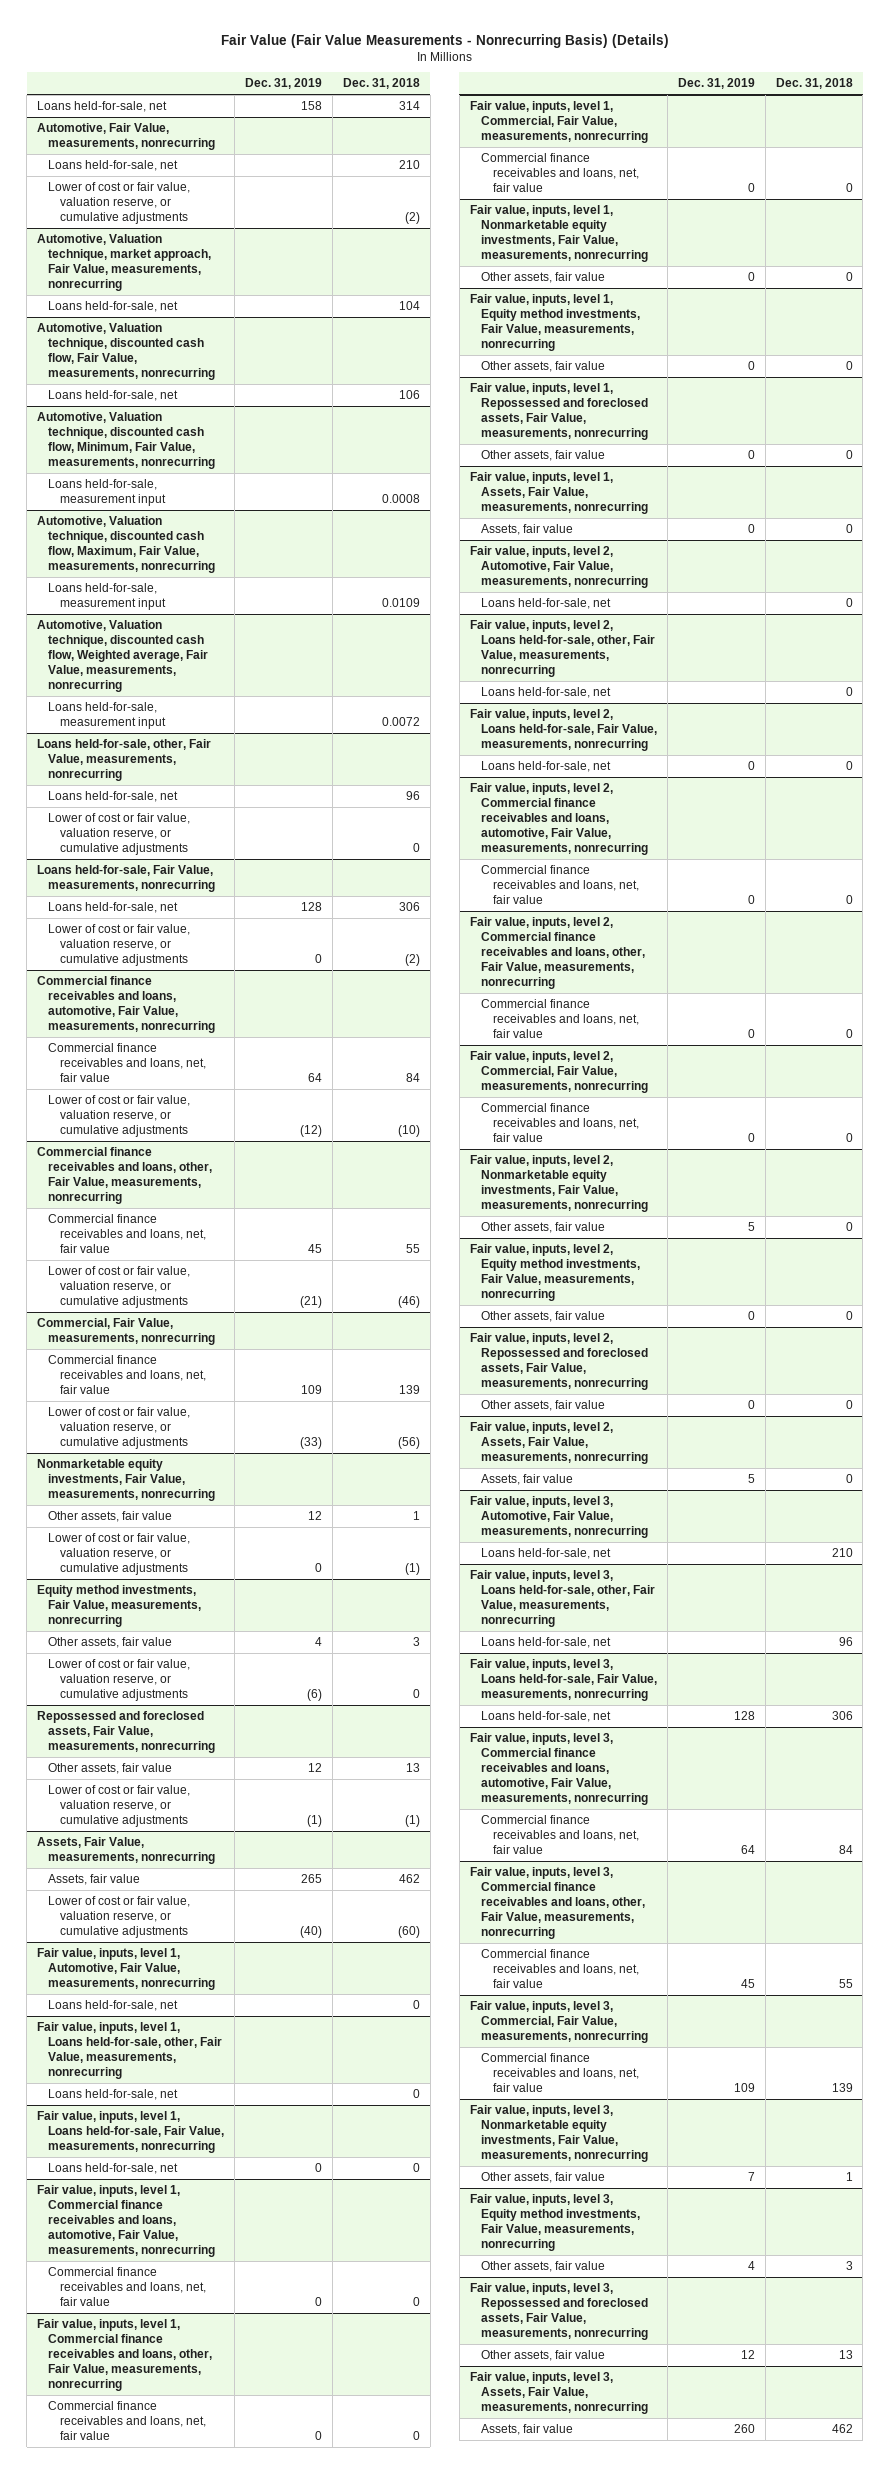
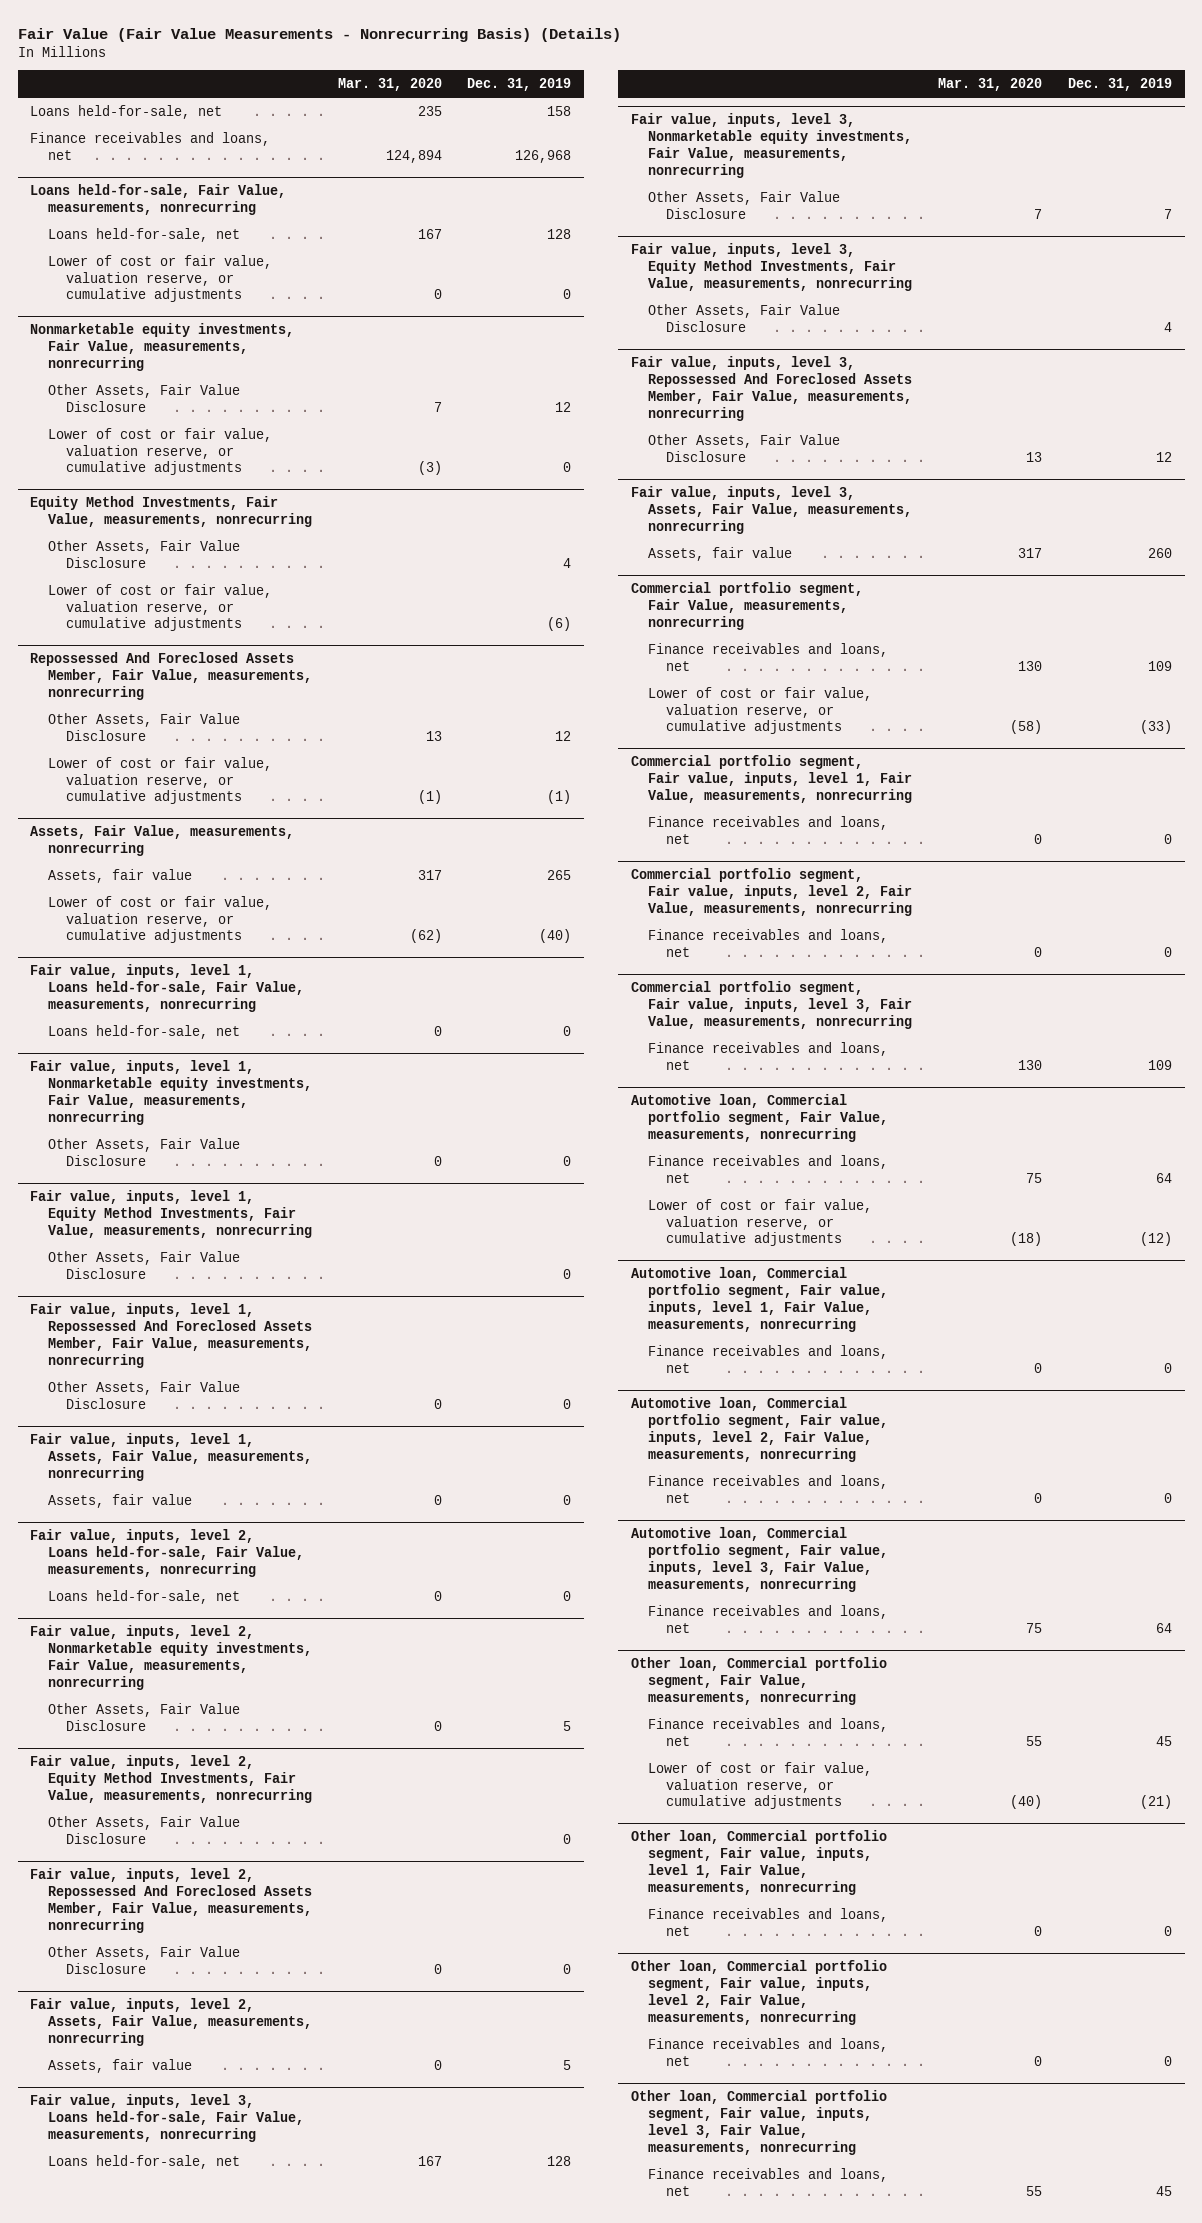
[342,78,420,90] Dec. 31, 2018 -> none
none -> [337,78,442,92] Mar. 31, 2020
[36,122,216,150] Automotive, Fair Value, measurements, nonrecurring -> none
[48,159,179,171] Loans held-for-sale, net -> none
[48,181,191,225] Lower of cost or fair value, valuation reserve, or cumulative adjustments -> none
[36,233,212,292] Automotive, Valuation technique, market approach, Fair Value, measurements, nonrecurring -> none
[48,300,179,312] Loans held-for-sale, net -> none
[36,322,216,381] Automotive, Valuation technique, discounted cash flow, Fair Value, measurements, nonrecurring -> none
[48,389,179,401] Loans held-for-sale, net -> none
[36,411,216,470] Automotive, Valuation technique, discounted cash flow, Minimum, Fair Value, measurements, nonrecurring -> none
[48,478,166,506] Loans held-for-sale, measurement input -> none
[36,515,216,574] Automotive, Valuation technique, discounted cash flow, Maximum, Fair Value, measurements, nonrecurring -> none
[48,582,166,610] Loans held-for-sale, measurement input -> none
[36,619,209,693] Automotive, Valuation technique, discounted cash flow, Weighted average, Fair Value, measurements, nonrecurring -> none
[48,701,166,729] Loans held-for-sale, measurement input -> none
[36,738,211,782] Loans held-for-sale, other, Fair Value, measurements, nonrecurring -> none
[48,790,179,802] Loans held-for-sale, net -> none
[48,812,191,856] Lower of cost or fair value, valuation reserve, or cumulative adjustments -> none
none -> [30,131,271,160] Finance receivables and loans, net
[36,975,216,1034] Commercial finance receivables and loans, automotive, Fair Value, measurements, nonrecurring -> none
[48,1042,206,1083] Commercial finance receivables and loans, net, fair value -> none
[48,1094,191,1138] Lower of cost or fair value, valuation reserve, or cumulative adjustments -> none
[36,1146,213,1205] Commercial finance receivables and loans, other, Fair Value, measurements, nonrecurring -> none
[48,1213,206,1254] Commercial finance receivables and loans, net, fair value -> none
[48,1265,191,1309] Lower of cost or fair value, valuation reserve, or cumulative adjustments -> none
[36,1317,216,1345] Commercial, Fair Value, measurements, nonrecurring -> none
[48,1354,206,1395] Commercial finance receivables and loans, net, fair value -> none
[48,1406,191,1450] Lower of cost or fair value, valuation reserve, or cumulative adjustments -> none
[48,1510,173,1522] Other assets, fair value -> [47,383,240,412] Other Assets, Fair Value Disclosure
[36,1584,202,1628] Equity method investments, Fair Value, measurements, nonrecurring -> [30,496,312,528] Equity Method Investments, Fair Value, measurements, nonrecurring
[48,1636,173,1648] Other assets, fair value -> [47,539,240,568] Other Assets, Fair Value Disclosure
[36,1710,216,1754] Repossessed and foreclosed assets, Fair Value, measurements, nonrecurring -> [30,652,312,700] Repossessed And Foreclosed Assets Member, Fair Value, measurements, nonrecurring
[48,1762,173,1774] Other assets, fair value -> [47,712,240,741] Other Assets, Fair Value Disclosure
[36,1947,216,1991] Fair value, inputs, level 1, Automotive, Fair Value, measurements, nonrecurring -> none
[48,1999,179,2011] Loans held-for-sale, net -> none
[36,2021,223,2080] Fair value, inputs, level 1, Loans held-for-sale, other, Fair Value, measurements, nonrecurring -> none
[48,2088,179,2100] Loans held-for-sale, net -> none
[36,2184,216,2258] Fair value, inputs, level 1, Commercial finance receivables and loans, automotive, Fair Value, measurements, nonrecurring -> none
[48,2266,206,2307] Commercial finance receivables and loans, net, fair value -> none
[36,2318,213,2392] Fair value, inputs, level 1, Commercial finance receivables and loans, other, Fair Value, measurements, nonrecurring -> none
[48,2400,206,2441] Commercial finance receivables and loans, net, fair value -> none
[469,100,649,144] Fair value, inputs, level 1, Commercial, Fair Value, measurements, nonrecurring -> none
[481,152,639,193] Commercial finance receivables and loans, net, fair value -> none
[481,271,606,283] Other assets, fair value -> [47,1137,240,1166] Other Assets, Fair Value Disclosure
[469,293,641,352] Fair value, inputs, level 1, Equity method investments, Fair Value, measurements, nonrecurring -> [30,1190,312,1238] Fair value, inputs, level 1, Equity Method Investments, Fair Value, measurements, nonrecurring
[481,360,606,372] Other assets, fair value -> [47,1250,240,1279] Other Assets, Fair Value Disclosure
[469,382,649,441] Fair value, inputs, level 1, Repossessed and foreclosed assets, Fair Value, measurements, nonrecurring -> [30,1303,312,1368] Fair value, inputs, level 1, Repossessed And Foreclosed Assets Member, Fair Value, measurements, nonrecurring
[481,449,606,461] Other assets, fair value -> [47,1380,240,1409] Other Assets, Fair Value Disclosure
[469,545,649,589] Fair value, inputs, level 2, Automotive, Fair Value, measurements, nonrecurring -> none
[481,597,612,609] Loans held-for-sale, net -> none
[469,619,656,678] Fair value, inputs, level 2, Loans held-for-sale, other, Fair Value, measurements, nonrecurring -> none
[481,686,612,698] Loans held-for-sale, net -> none
[469,782,649,856] Fair value, inputs, level 2, Commercial finance receivables and loans, automotive, Fair Value, measurements, nonrecurring -> none
[481,864,639,905] Commercial finance receivables and loans, net, fair value -> none
[469,916,646,990] Fair value, inputs, level 2, Commercial finance receivables and loans, other, Fair Value, measurements, nonrecurring -> none
[481,998,639,1039] Commercial finance receivables and loans, net, fair value -> none
[469,1050,649,1094] Fair value, inputs, level 2, Commercial, Fair Value, measurements, nonrecurring -> none
[481,1102,639,1143] Commercial finance receivables and loans, net, fair value -> none
[481,1221,606,1233] Other assets, fair value -> [47,1702,240,1731] Other Assets, Fair Value Disclosure
[469,1243,641,1302] Fair value, inputs, level 2, Equity method investments, Fair Value, measurements, nonrecurring -> [30,1755,312,1803] Fair value, inputs, level 2, Equity Method Investments, Fair Value, measurements, nonrecurring
[481,1310,606,1322] Other assets, fair value -> [47,1815,240,1844] Other Assets, Fair Value Disclosure
[469,1332,649,1391] Fair value, inputs, level 2, Repossessed and foreclosed assets, Fair Value, measurements, nonrecurring -> [30,1868,312,1933] Fair value, inputs, level 2, Repossessed And Foreclosed Assets Member, Fair Value, measurements, nonrecurring
[481,1399,606,1411] Other assets, fair value -> [47,1945,240,1974] Other Assets, Fair Value Disclosure
[469,1495,649,1539] Fair value, inputs, level 3, Automotive, Fair Value, measurements, nonrecurring -> none
[481,1547,612,1559] Loans held-for-sale, net -> none
[469,1569,656,1628] Fair value, inputs, level 3, Loans held-for-sale, other, Fair Value, measurements, nonrecurring -> none
[481,1636,612,1648] Loans held-for-sale, net -> none
[469,1732,649,1806] Fair value, inputs, level 3, Commercial finance receivables and loans, automotive, Fair Value, measurements, nonrecurring -> none
[481,1814,639,1855] Commercial finance receivables and loans, net, fair value -> none
[469,1866,646,1940] Fair value, inputs, level 3, Commercial finance receivables and loans, other, Fair Value, measurements, nonrecurring -> none
[481,1948,639,1989] Commercial finance receivables and loans, net, fair value -> none
[469,2000,649,2044] Fair value, inputs, level 3, Commercial, Fair Value, measurements, nonrecurring -> none
[481,2052,639,2093] Commercial finance receivables and loans, net, fair value -> none
[481,2171,606,2183] Other assets, fair value -> [648,190,841,219] Other Assets, Fair Value Disclosure
[469,2193,641,2252] Fair value, inputs, level 3, Equity method investments, Fair Value, measurements, nonrecurring -> [630,243,913,291] Fair value, inputs, level 3, Equity Method Investments, Fair Value, measurements, nonrecurring
[481,2260,606,2272] Other assets, fair value -> [648,303,841,332] Other Assets, Fair Value Disclosure
[469,2282,649,2341] Fair value, inputs, level 3, Repossessed and foreclosed assets, Fair Value, measurements, nonrecurring -> [630,356,913,421] Fair value, inputs, level 3, Repossessed And Foreclosed Assets Member, Fair Value, measurements, nonrecurring
[481,2349,606,2361] Other assets, fair value -> [648,433,841,462] Other Assets, Fair Value Disclosure
none -> [630,582,863,630] Commercial portfolio segment, Fair Value, measurements, nonrecurring
none -> [648,642,889,671] Finance receivables and loans, net
none -> [648,686,873,735] Lower of cost or fair value, valuation reserve, or cumulative adjustments
none -> [630,755,913,803] Commercial portfolio segment, Fair value, inputs, level 1, Fair Value, measurements, nonrecurring
none -> [648,815,889,844] Finance receivables and loans, net
none -> [630,868,913,916] Commercial portfolio segment, Fair value, inputs, level 2, Fair Value, measurements, nonrecurring
none -> [648,928,889,957] Finance receivables and loans, net
none -> [630,981,913,1029] Commercial portfolio segment, Fair value, inputs, level 3, Fair Value, measurements, nonrecurring
none -> [648,1041,889,1070] Finance receivables and loans, net
none -> [630,1094,889,1142] Automotive loan, Commercial portfolio segment, Fair Value, measurements, nonrecurring
none -> [648,1154,889,1183] Finance receivables and loans, net
none -> [648,1198,873,1247] Lower of cost or fair value, valuation reserve, or cumulative adjustments
none -> [630,1267,889,1332] Automotive loan, Commercial portfolio segment, Fair value, inputs, level 1, Fair Value, measurements, nonrecurring
none -> [648,1344,889,1373] Finance receivables and loans, net
none -> [630,1397,889,1462] Automotive loan, Commercial portfolio segment, Fair value, inputs, level 2, Fair Value, measurements, nonrecurring
none -> [648,1474,889,1503] Finance receivables and loans, net
none -> [630,1527,889,1592] Automotive loan, Commercial portfolio segment, Fair value, inputs, level 3, Fair Value, measurements, nonrecurring
none -> [648,1604,889,1633] Finance receivables and loans, net
none -> [630,1657,887,1705] Other loan, Commercial portfolio segment, Fair Value, measurements, nonrecurring
none -> [648,1717,889,1746] Finance receivables and loans, net
none -> [648,1761,873,1810] Lower of cost or fair value, valuation reserve, or cumulative adjustments
none -> [630,1830,887,1895] Other loan, Commercial portfolio segment, Fair value, inputs, level 1, Fair Value, measurements, nonrecurring
none -> [648,1907,889,1936] Finance receivables and loans, net
none -> [630,1960,887,2025] Other loan, Commercial portfolio segment, Fair value, inputs, level 2, Fair Value, measurements, nonrecurring
none -> [648,2037,889,2066] Finance receivables and loans, net
none -> [630,2090,887,2155] Other loan, Commercial portfolio segment, Fair value, inputs, level 3, Fair Value, measurements, nonrecurring
none -> [648,2167,889,2196] Finance receivables and loans, net

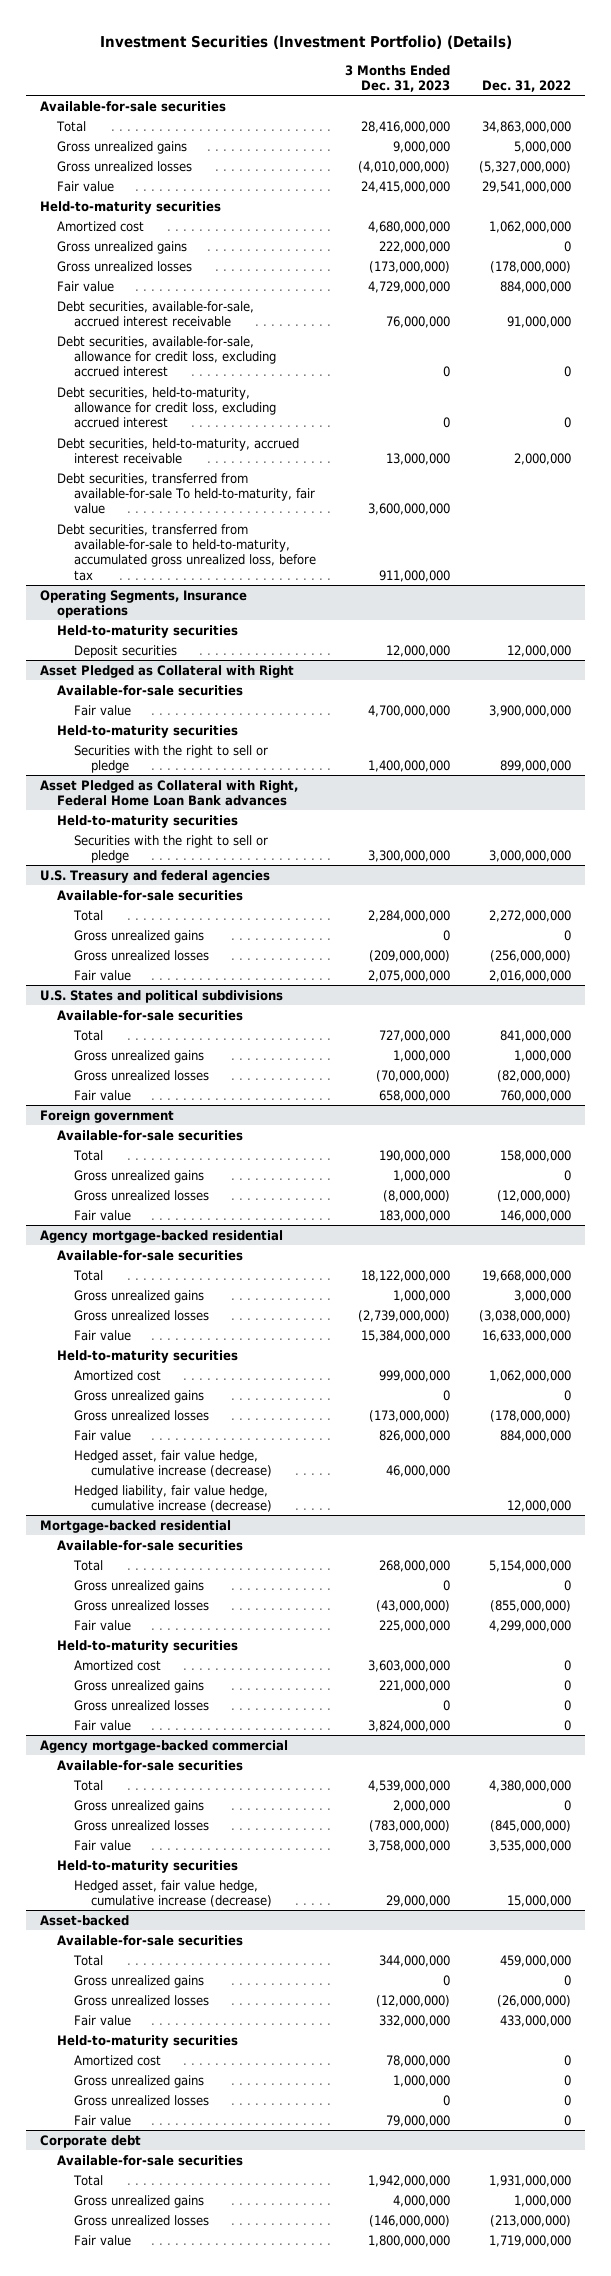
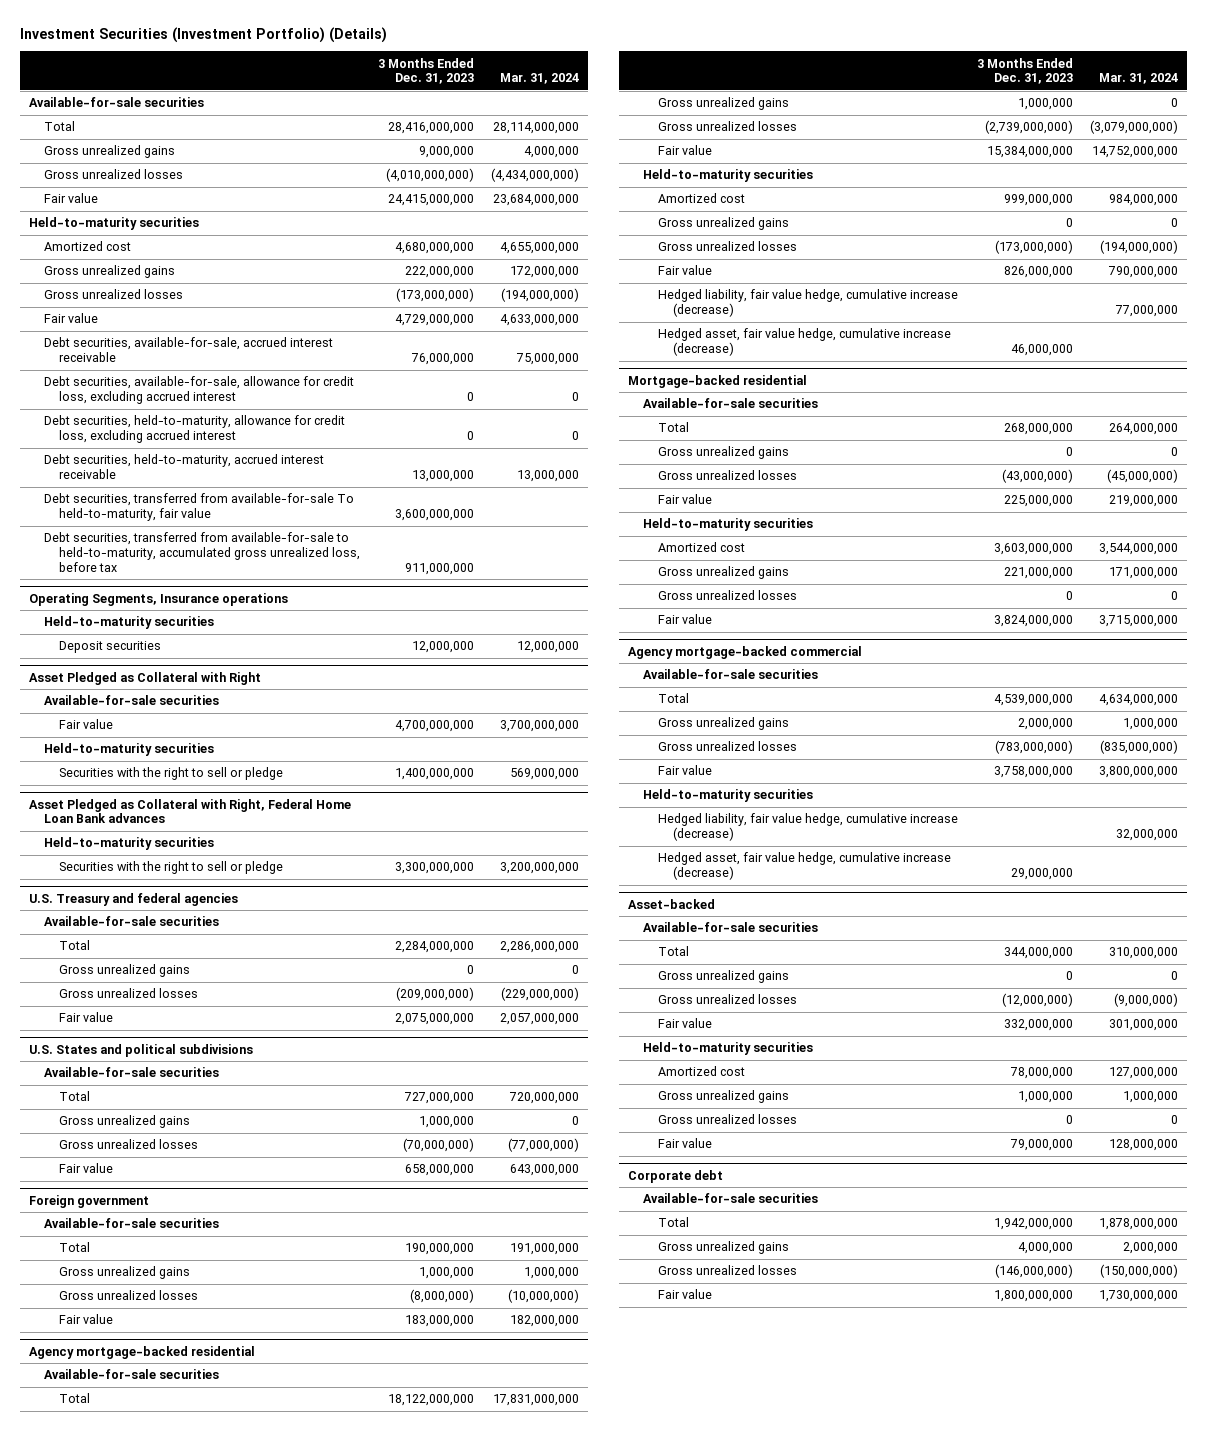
[481,79,571,92] Dec. 31, 2022 -> none
none -> [500,73,580,85] Mar. 31, 2024
[74,1449,273,1478] Hedged asset, fair value hedge, cumulative increase (decrease) -> [658,328,952,357] Hedged asset, fair value hedge, cumulative increase (decrease)
none -> [658,813,959,842] Hedged liability, fair value hedge, cumulative increase (decrease)

